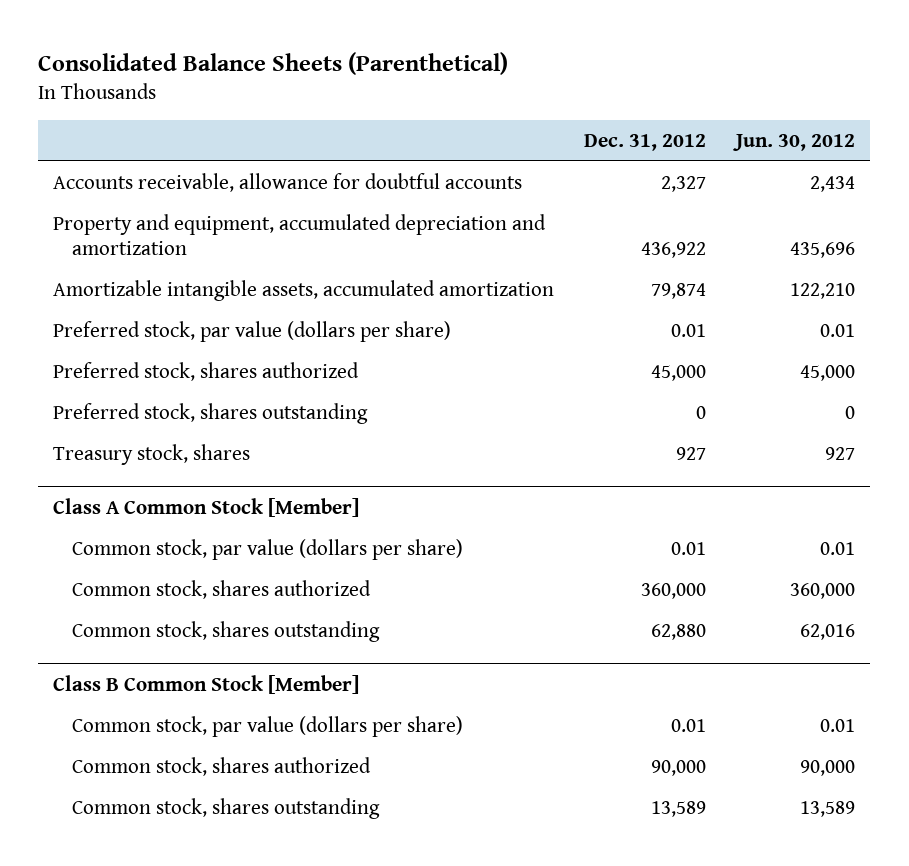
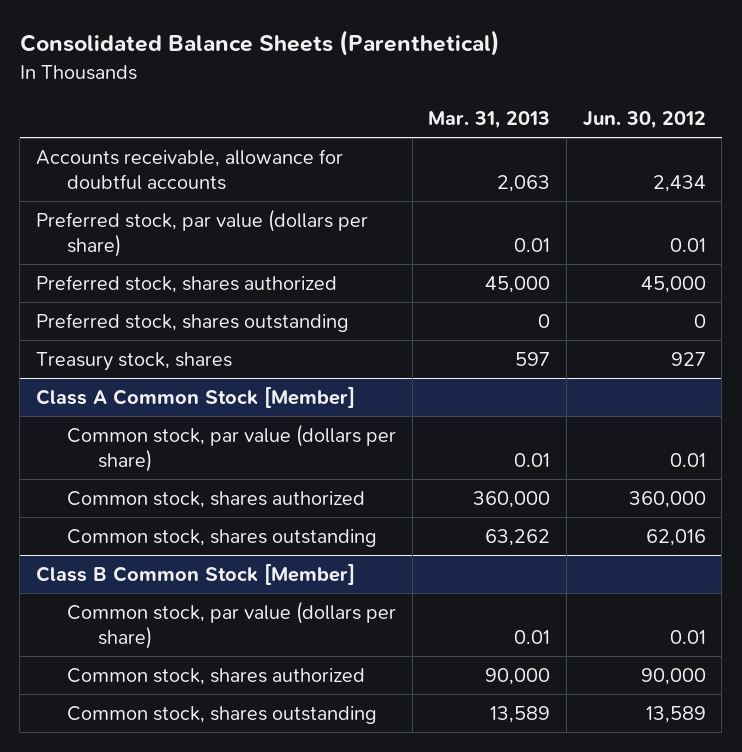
[584,133,707,151] Dec. 31, 2012 -> none
none -> [428,110,551,129] Mar. 31, 2013
[53,213,547,256] Property and equipment, accumulated depreciation and amortization -> none
[53,279,555,301] Amortizable intangible assets, accumulated amortization -> none

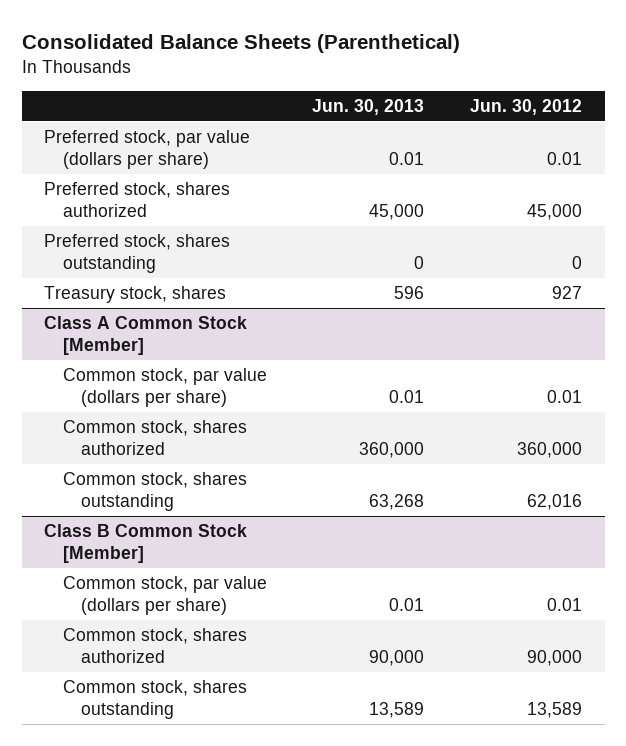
[428,110,551,129] Mar. 31, 2013 -> none
none -> [312,98,425,115] Jun. 30, 2013
[35,149,343,190] Accounts receivable, allowance for doubtful accounts -> none

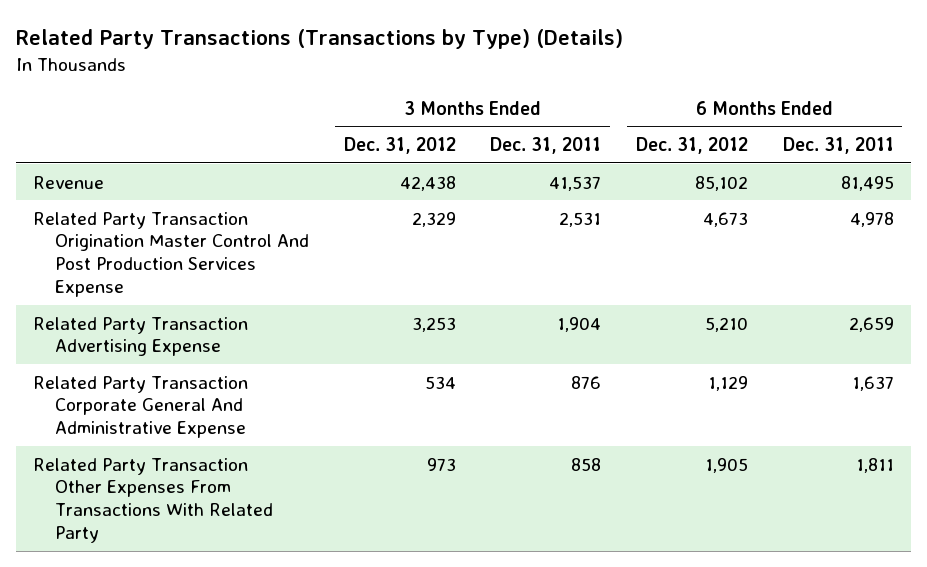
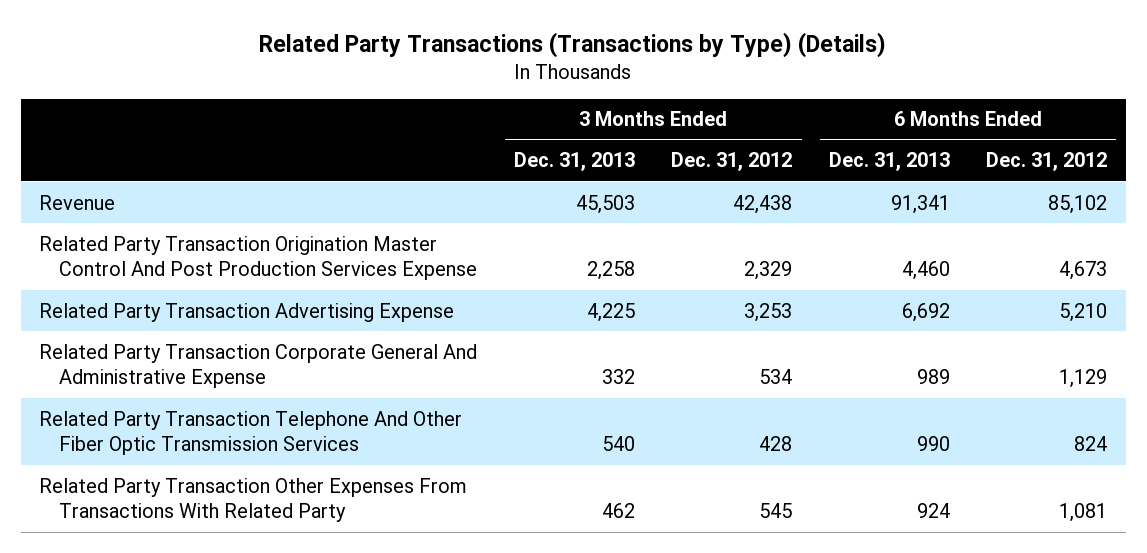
[490,136,602,154] Dec. 31, 2011 -> none
[782,136,894,154] Dec. 31, 2011 -> none
none -> [513,152,635,172] Dec. 31, 2013
none -> [828,152,950,172] Dec. 31, 2013
none -> [39,410,463,456] Related Party Transaction Telephone And Other Fiber Optic Transmission Services
[426,457,456,471] 973 -> [759,503,793,519] 545
[705,457,749,473] 1,905 -> [1059,503,1108,523] 1,081

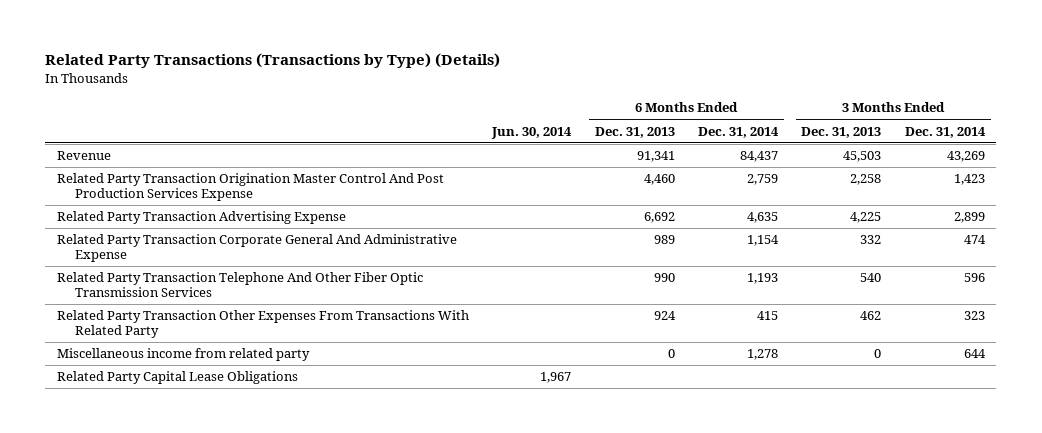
[671,152,793,172] Dec. 31, 2012 -> none
[986,152,1108,172] Dec. 31, 2012 -> none
none -> [491,126,573,139] Jun. 30, 2014
none -> [697,126,779,138] Dec. 31, 2014
none -> [904,126,986,138] Dec. 31, 2014
none -> [56,348,310,362] Miscellaneous income from related party
none -> [56,371,298,385] Related Party Capital Lease Obligations

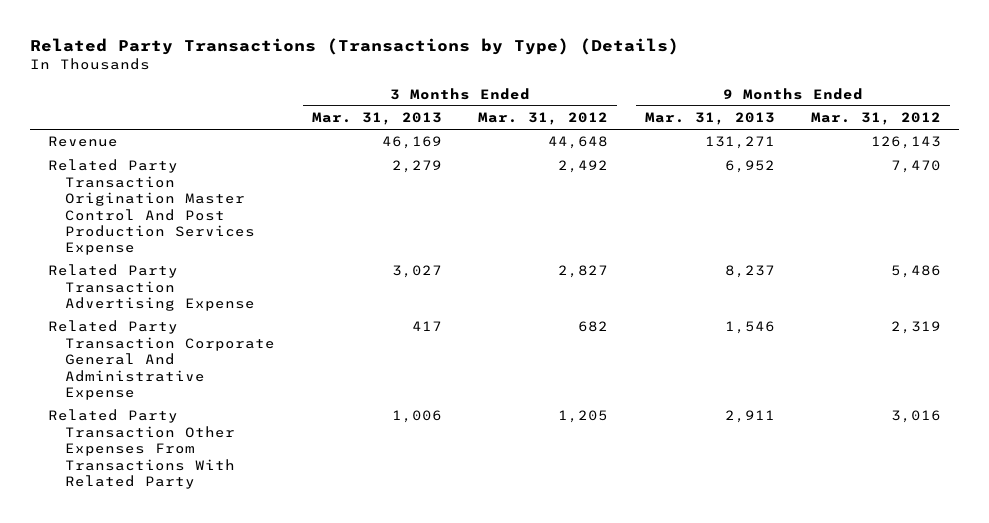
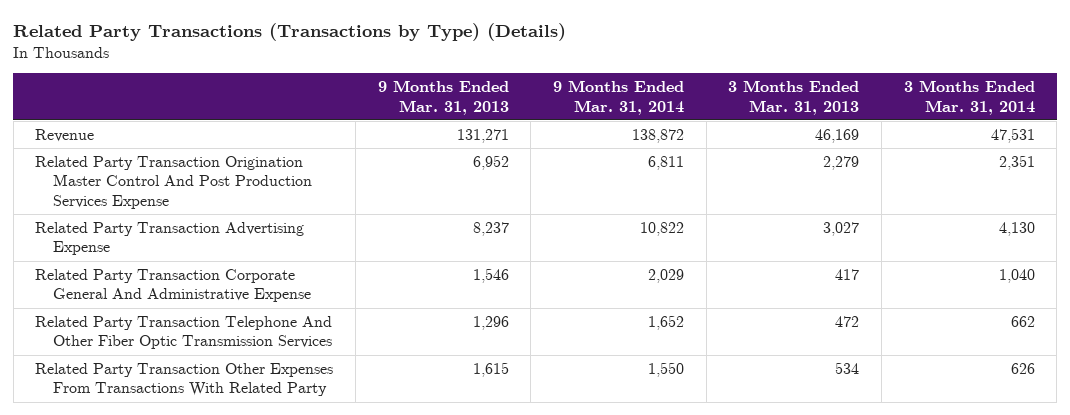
[478,112,609,126] Mar. 31, 2012 -> none
[811,112,942,126] Mar. 31, 2012 -> none
none -> [553,80,685,115] 9 Months Ended Mar. 31, 2014
none -> [903,80,1035,115] 3 Months Ended Mar. 31, 2014
none -> [35,315,333,350] Related Party Transaction Telephone And Other Fiber Optic Transmission Services
[391,410,442,424] 1,006 -> [835,361,860,374] 534
[724,410,775,424] 2,911 -> [472,361,509,377] 1,615

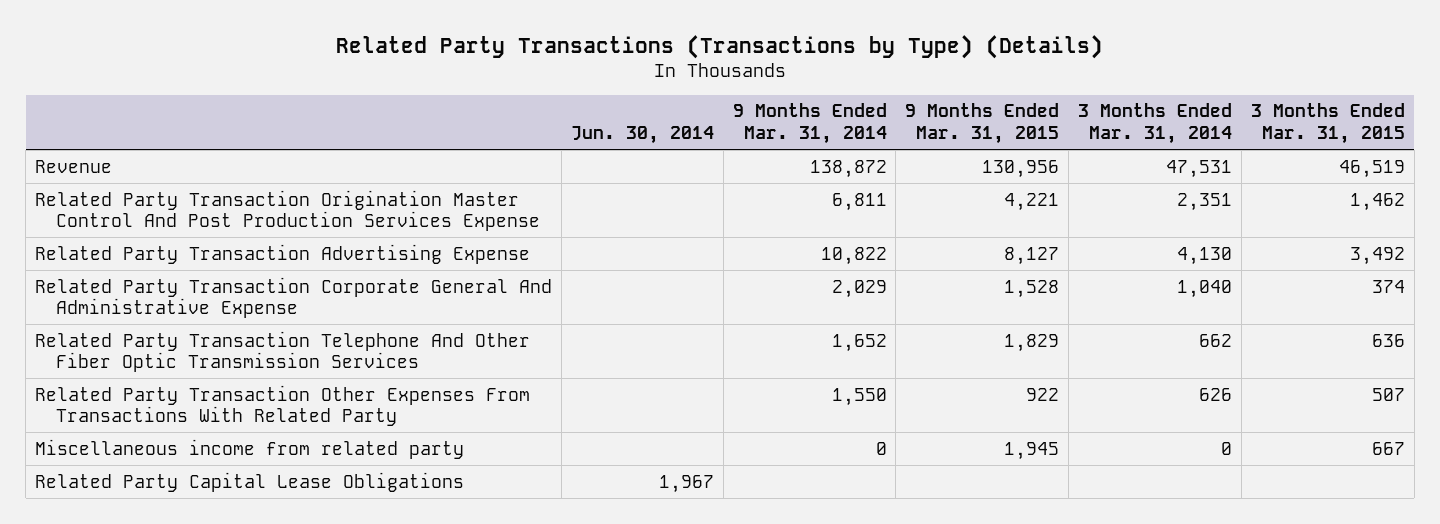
[377,80,509,115] 9 Months Ended Mar. 31, 2013 -> none
[728,80,860,115] 3 Months Ended Mar. 31, 2013 -> none
none -> [570,125,714,144] Jun. 30, 2014
none -> [905,103,1060,144] 9 Months Ended Mar. 31, 2015
none -> [1250,103,1405,144] 3 Months Ended Mar. 31, 2015
none -> [35,438,465,459] Miscellaneous income from related party
none -> [35,471,465,492] Related Party Capital Lease Obligations

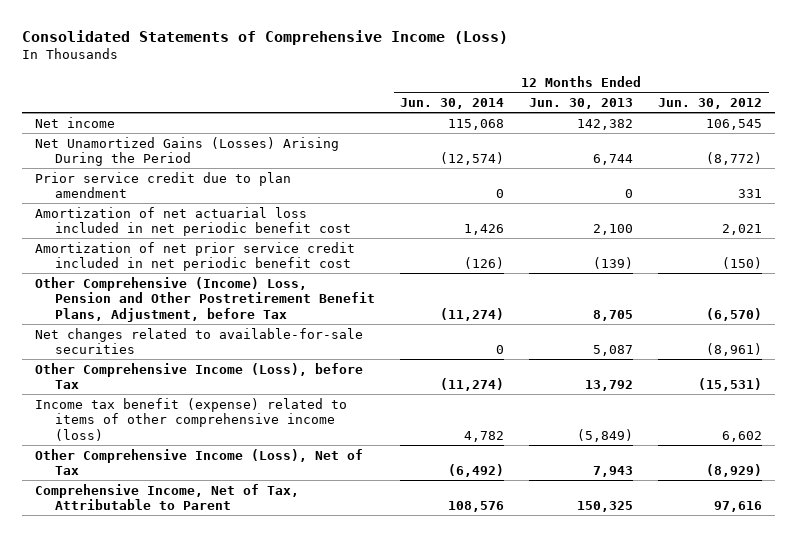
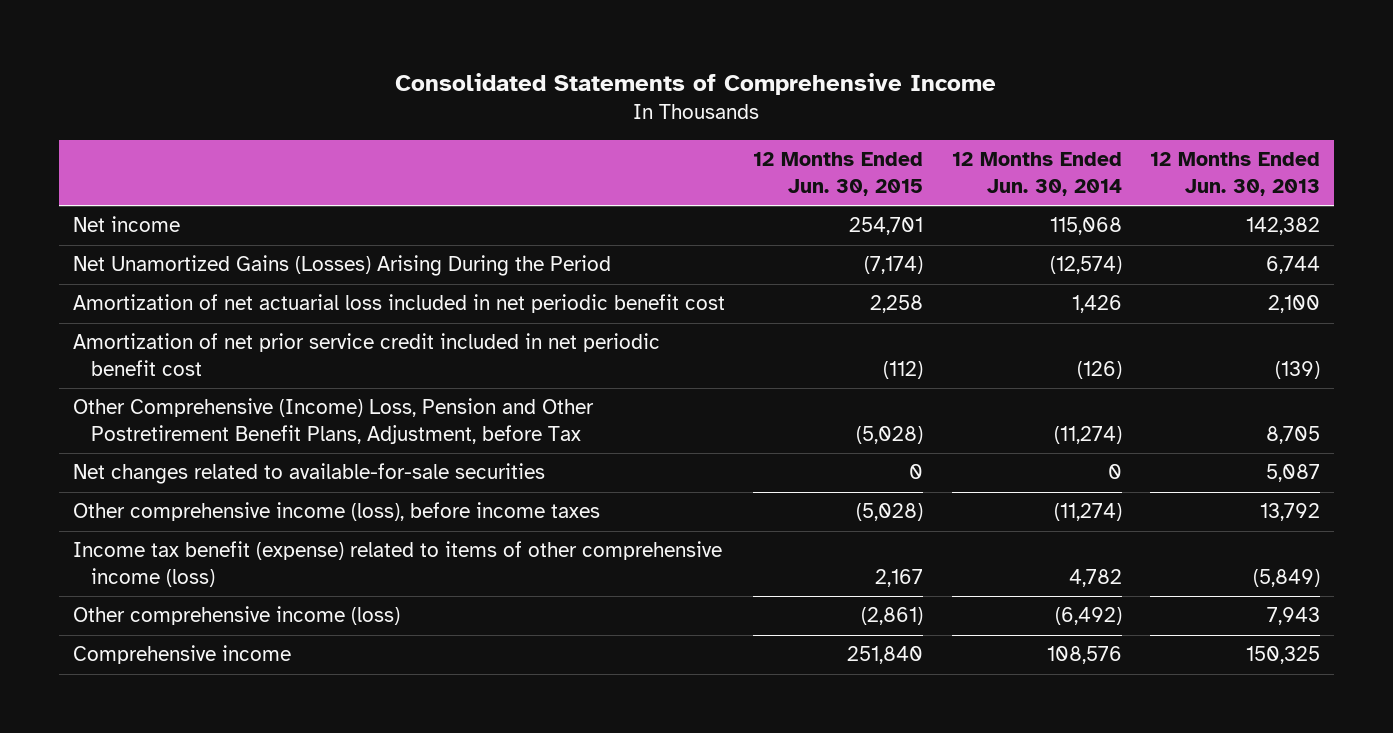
[22,30,509,46] Consolidated Statements of Comprehensive Income (Loss) -> [395,73,997,96] Consolidated Statements of Comprehensive Income
[658,97,763,109] Jun. 30, 2012 -> none
none -> [753,152,924,196] 12 Months Ended Jun. 30, 2015
[34,171,291,199] Prior service credit due to plan amendment -> none
[34,362,363,390] Other Comprehensive Income (Loss), before Tax -> [73,502,601,522] Other comprehensive income (loss), before income taxes
[34,448,363,476] Other Comprehensive Income (Loss), Net of Tax -> [73,606,401,626] Other comprehensive income (loss)
[34,483,299,511] Comprehensive Income, Net of Tax, Attributable to Parent -> [73,645,292,665] Comprehensive income

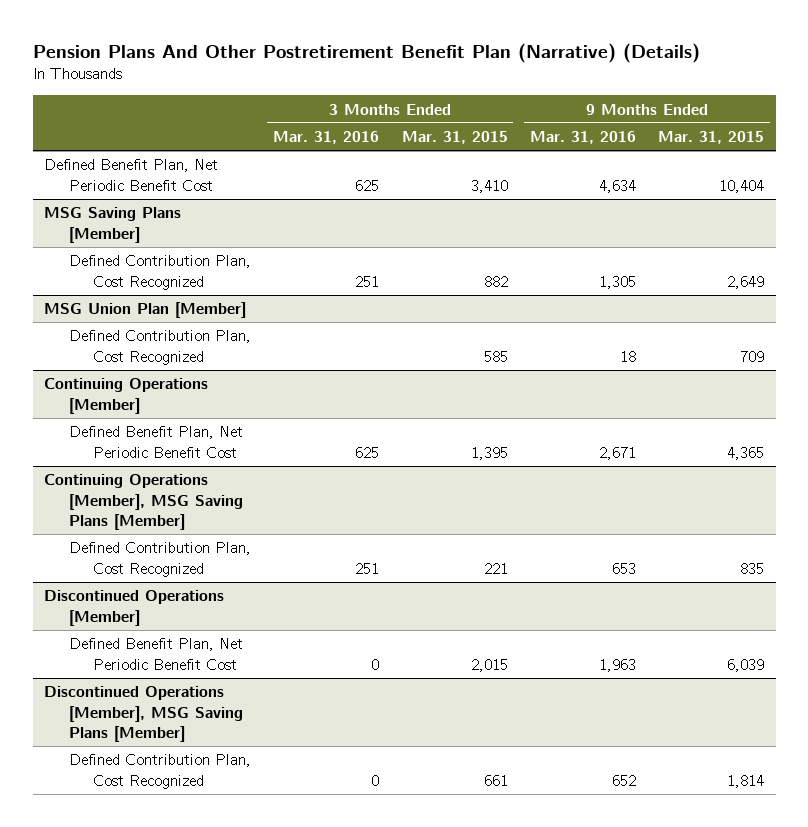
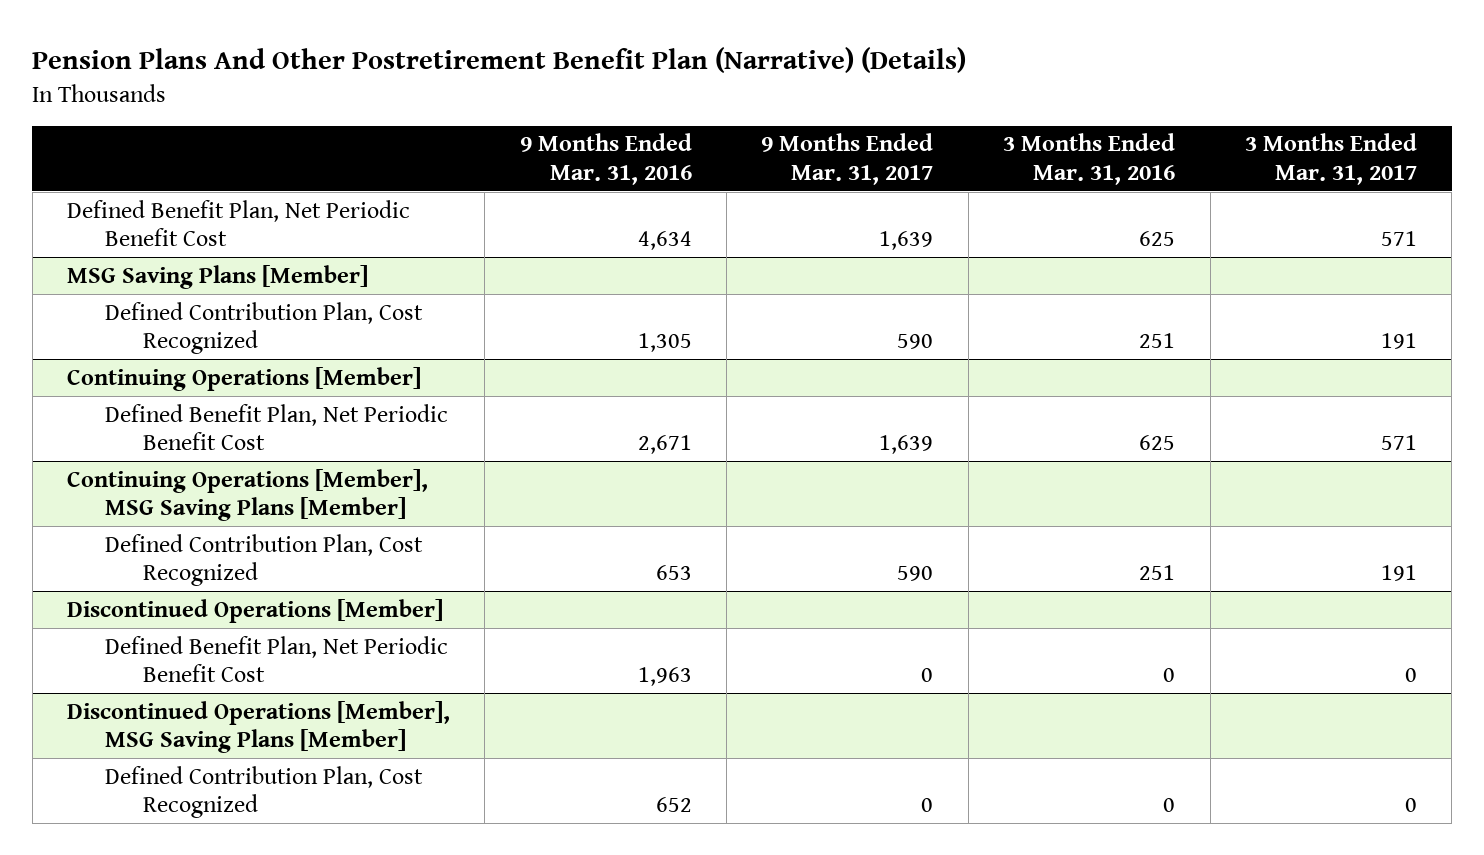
[401,131,508,145] Mar. 31, 2015 -> none
[658,131,765,145] Mar. 31, 2015 -> none
none -> [761,133,934,185] 9 Months Ended Mar. 31, 2017
none -> [1244,133,1417,185] 3 Months Ended Mar. 31, 2017
[43,302,246,319] MSG Union Plan [Member] -> none
[68,330,251,365] Defined Contribution Plan, Cost Recognized -> none

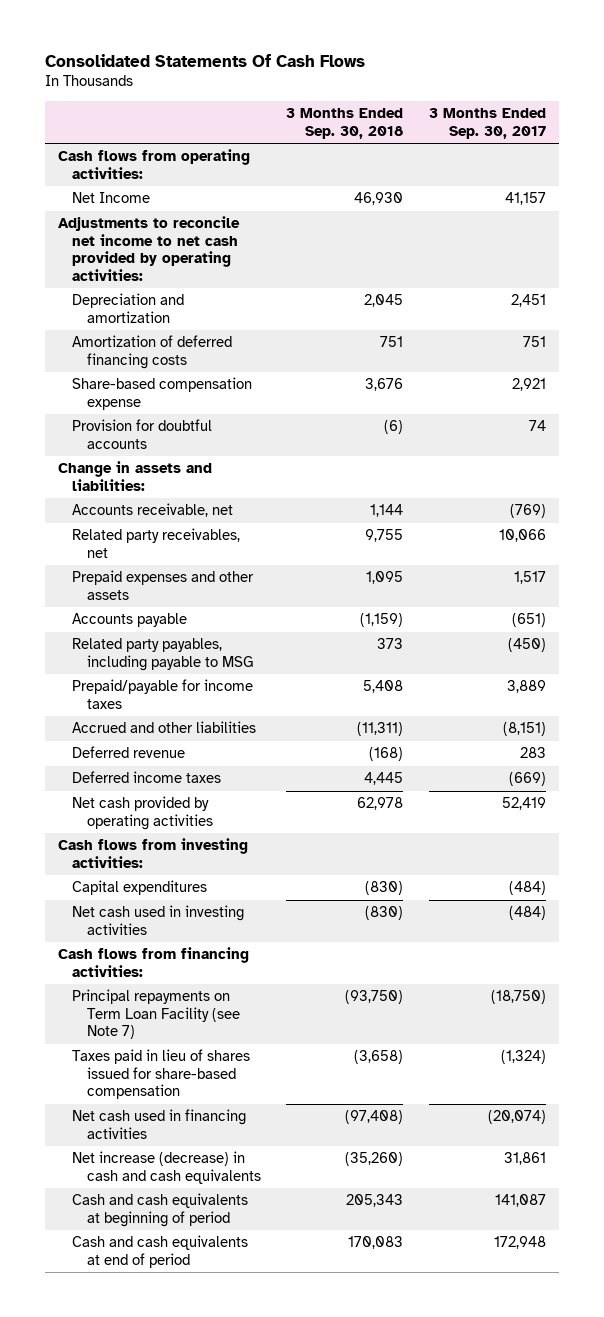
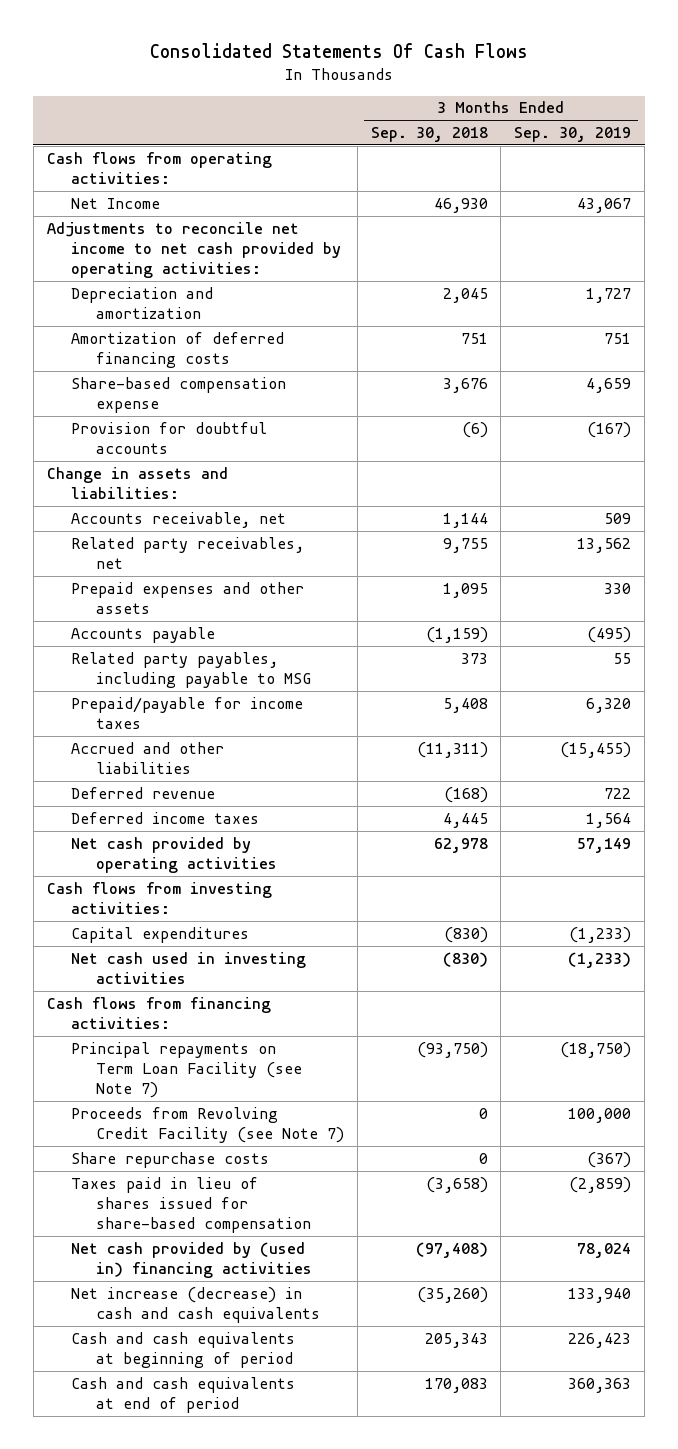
[429,108,547,139] 3 Months Ended Sep. 30, 2017 -> none
none -> [514,127,632,143] Sep. 30, 2019
none -> [71,1106,345,1143] Proceeds from Revolving Credit Facility (see Note 7)
none -> [71,1151,270,1168] Share repurchase costs
[72,1109,247,1139] Net cash used in financing activities -> [71,1241,313,1278] Net cash provided by (used in) financing activities

